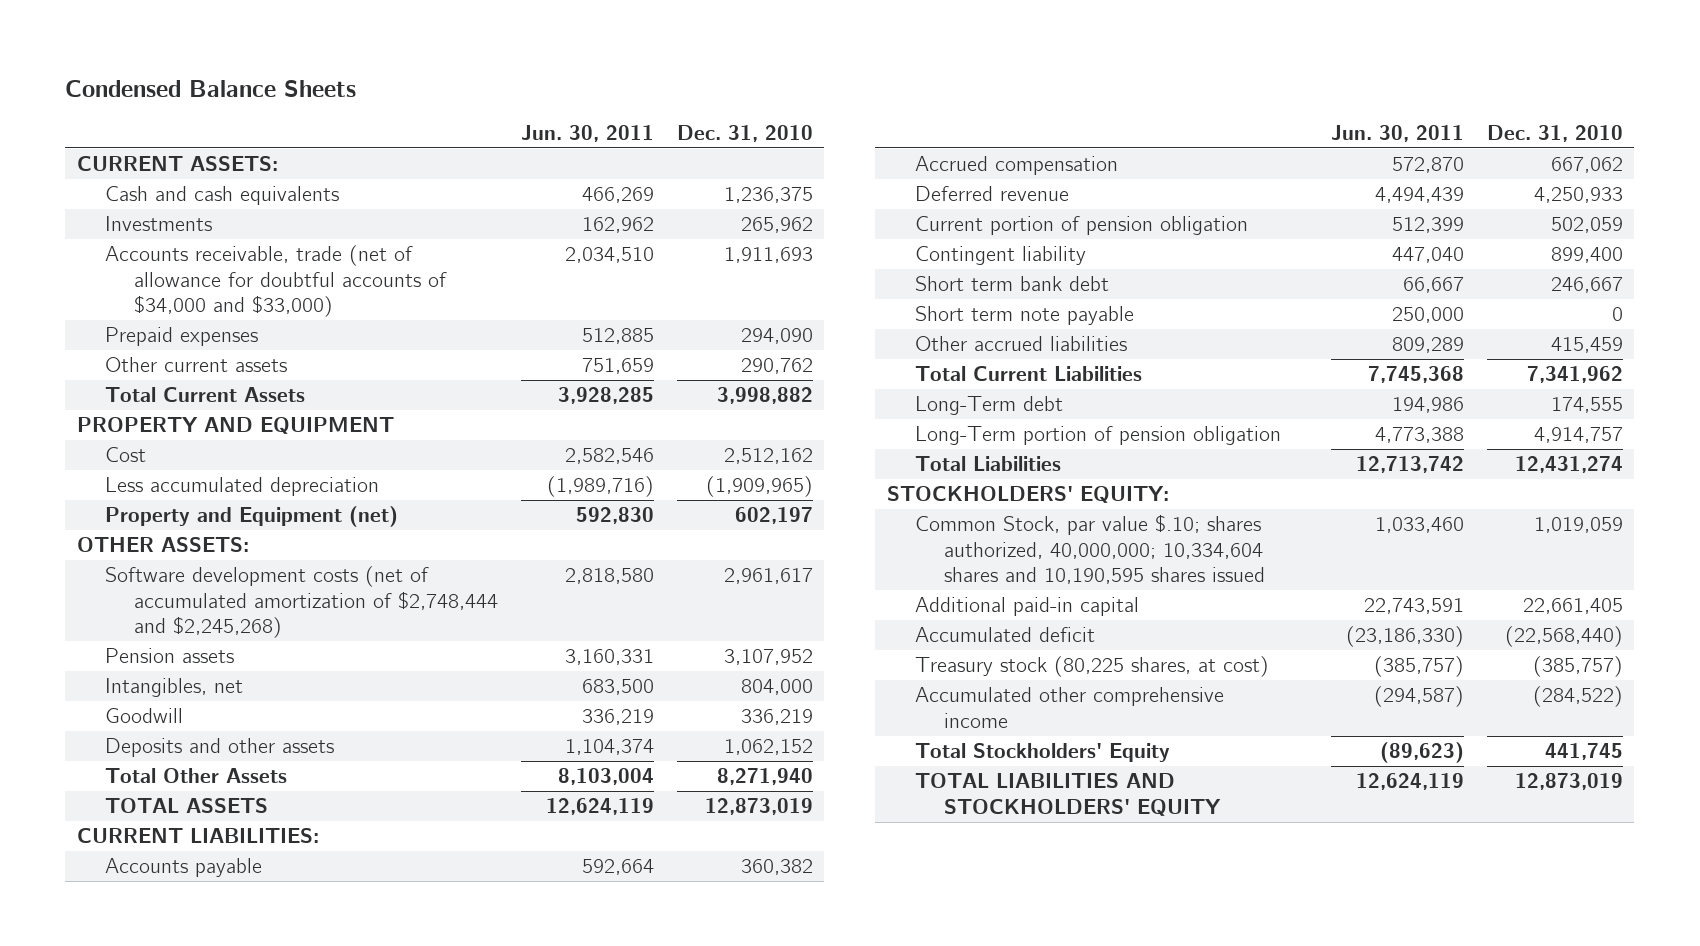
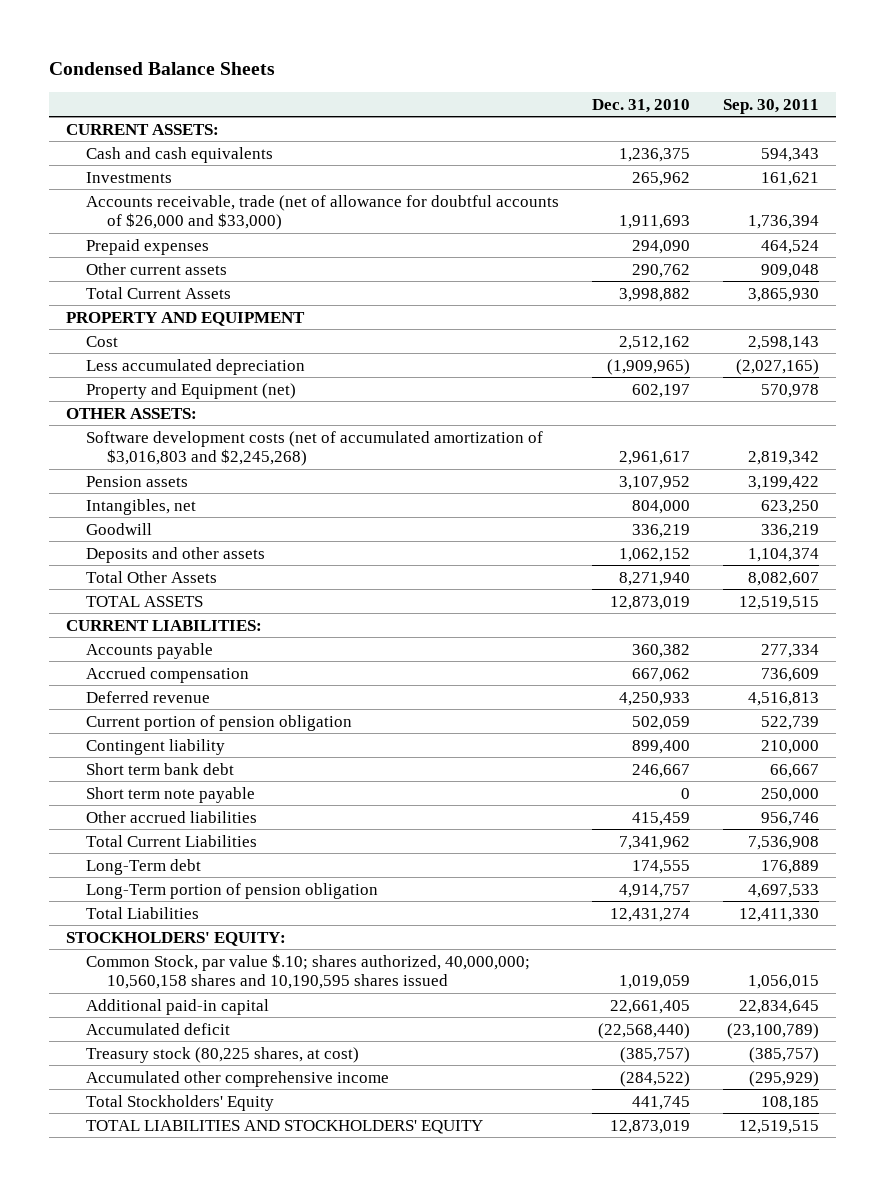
[520,124,654,142] Jun. 30, 2011 -> none
none -> [723,98,820,114] Sep. 30, 2011
[105,245,447,317] Accounts receivable, trade (net of allowance for doubtful accounts of $34,000 and $33,000) -> [86,194,560,231] Accounts receivable, trade (net of allowance for doubtful accounts of $26,000 and $33,000)
[105,566,498,638] Software development costs (net of accumulated amortization of $2,748,444 and $2,245,268) -> [86,430,544,467] Software development costs (net of accumulated amortization of $3,016,803 and $2,245,268)
[915,514,1265,584] Common Stock, par value $.10; shares authorized, 40,000,000; 10,334,604 shares and 10,190,595 shares issued -> [86,953,531,990] Common Stock, par value $.10; shares authorized, 40,000,000; 10,560,158 shares and 10,190,595 shares issued

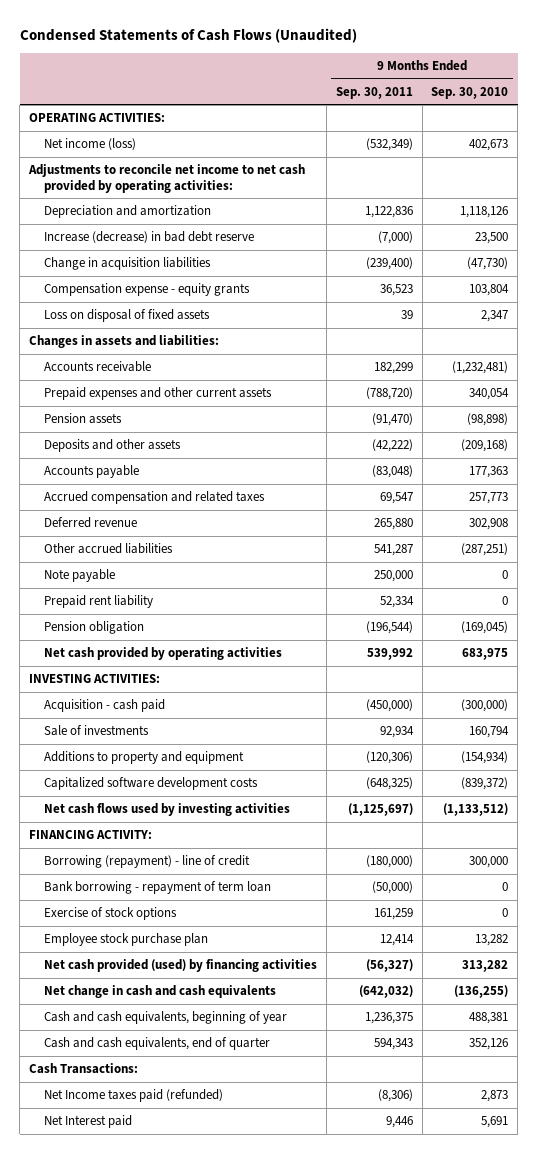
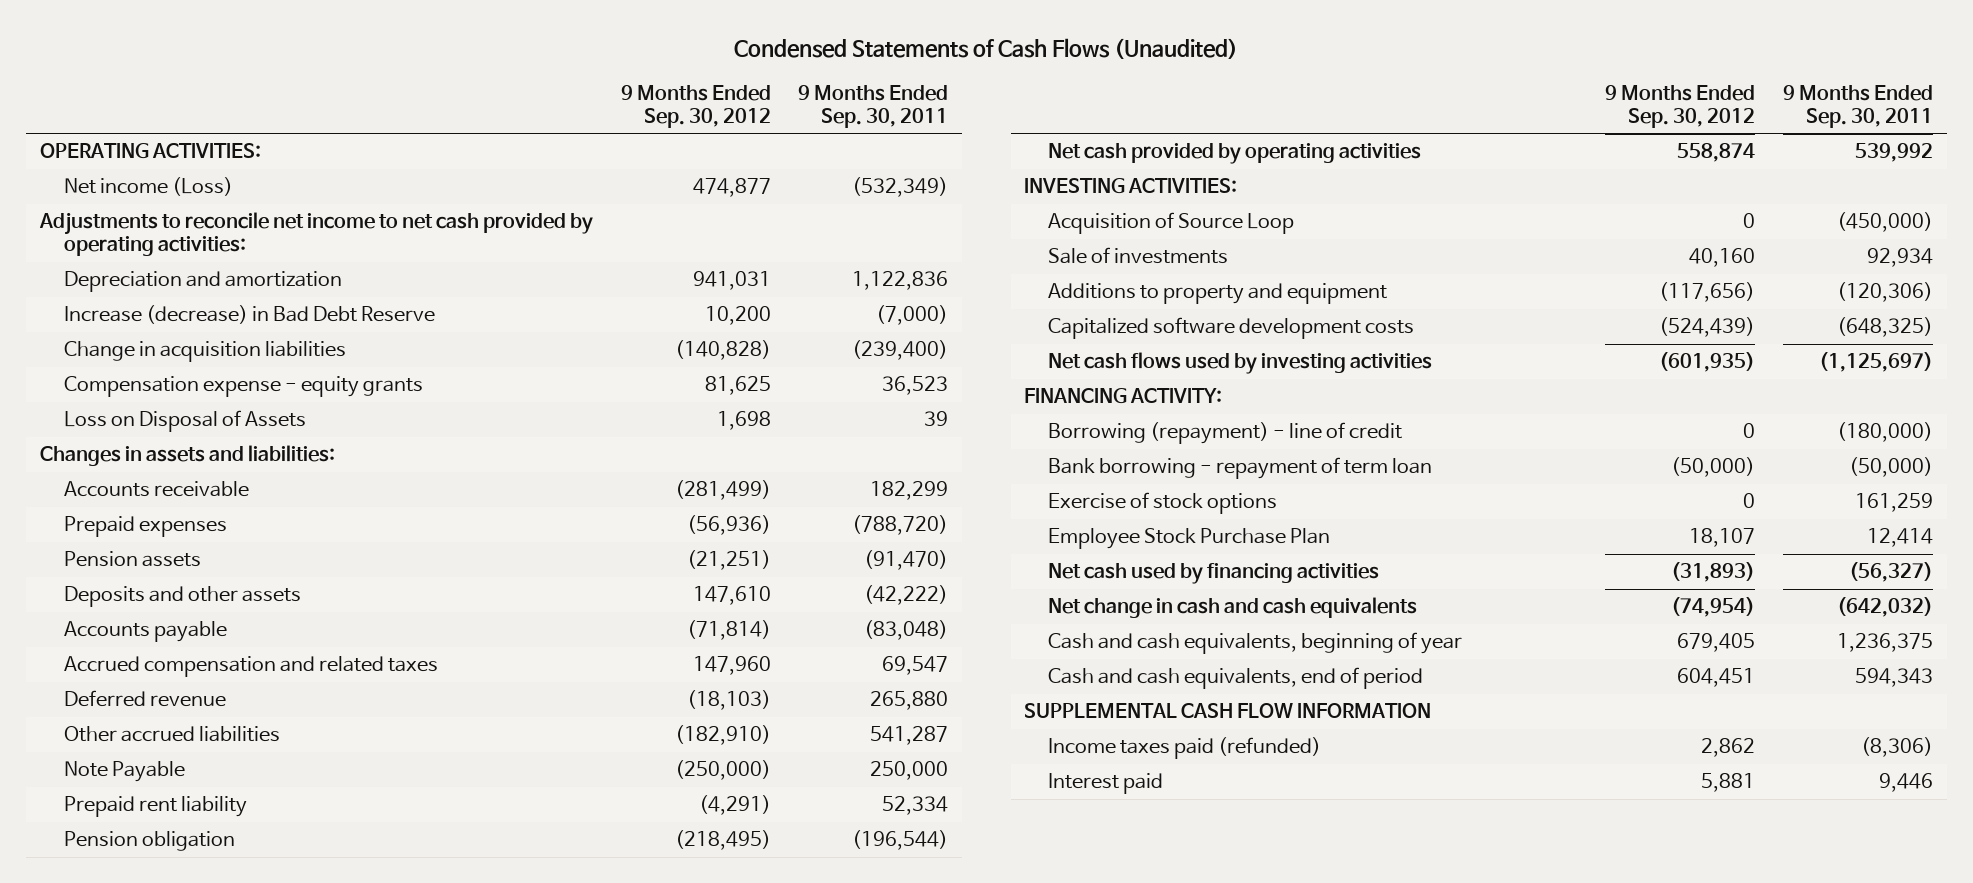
[431,86,509,99] Sep. 30, 2010 -> none
none -> [620,85,771,129] 9 Months Ended Sep. 30, 2012
[44,138,137,151] Net income (loss) -> [63,177,233,197] Net income (Loss)
[44,231,255,244] Increase (decrease) in bad debt reserve -> [63,305,435,325] Increase (decrease) in Bad Debt Reserve
[44,309,211,323] Loss on disposal of fixed assets -> [63,410,306,433] Loss on Disposal of Assets
[44,387,273,401] Prepaid expenses and other current assets -> [63,516,227,538] Prepaid expenses
[44,569,116,583] Note payable -> [63,761,185,783] Note Payable
[44,699,166,713] Acquisition - cash paid -> [1047,212,1294,235] Acquisition of Source Loop
[44,933,209,947] Employee stock purchase plan -> [1047,528,1330,550] Employee Stock Purchase Plan
[44,959,318,973] Net cash provided (used) by financing activities -> [1047,563,1379,585] Net cash used by financing activities
[29,1063,139,1075] Cash Transactions: -> none
[44,1037,271,1051] Cash and cash equivalents, end of quarter -> [1047,667,1423,690] Cash and cash equivalents, end of period
none -> [1024,703,1432,719] SUPPLEMENTAL CASH FLOW INFORMATION
[44,1089,224,1103] Net Income taxes paid (refunded) -> [1047,737,1321,760] Income taxes paid (refunded)
[44,1115,133,1129] Net Interest paid -> [1047,773,1163,795] Interest paid

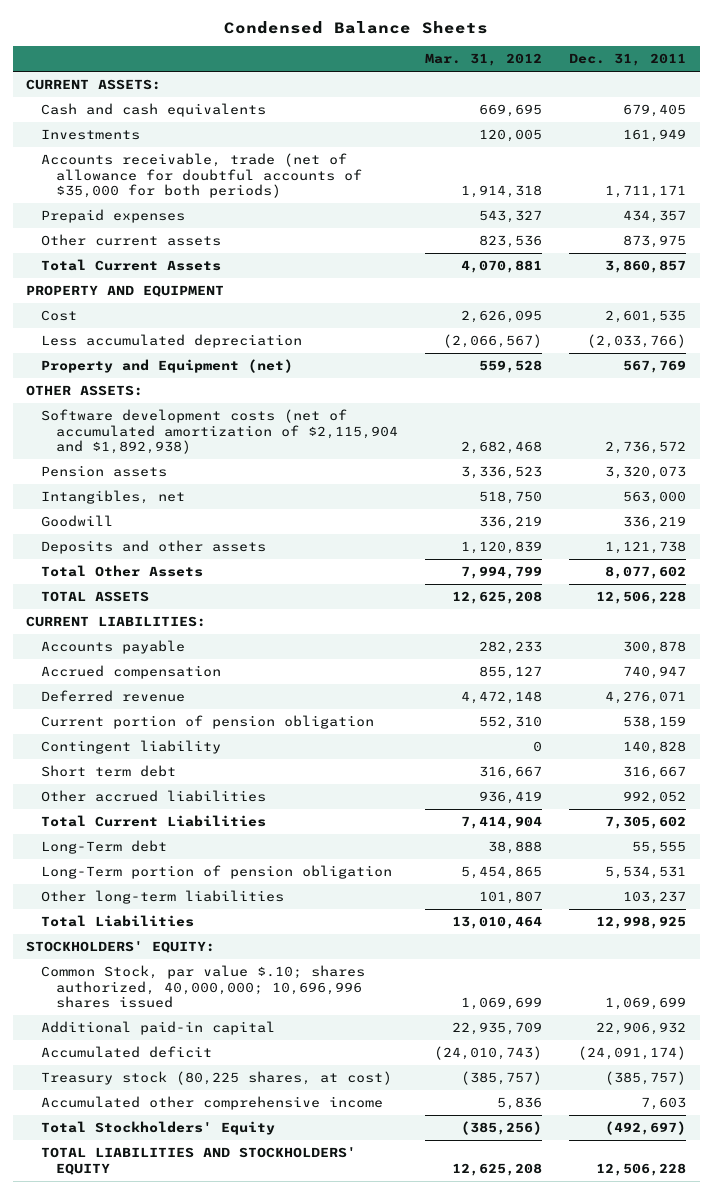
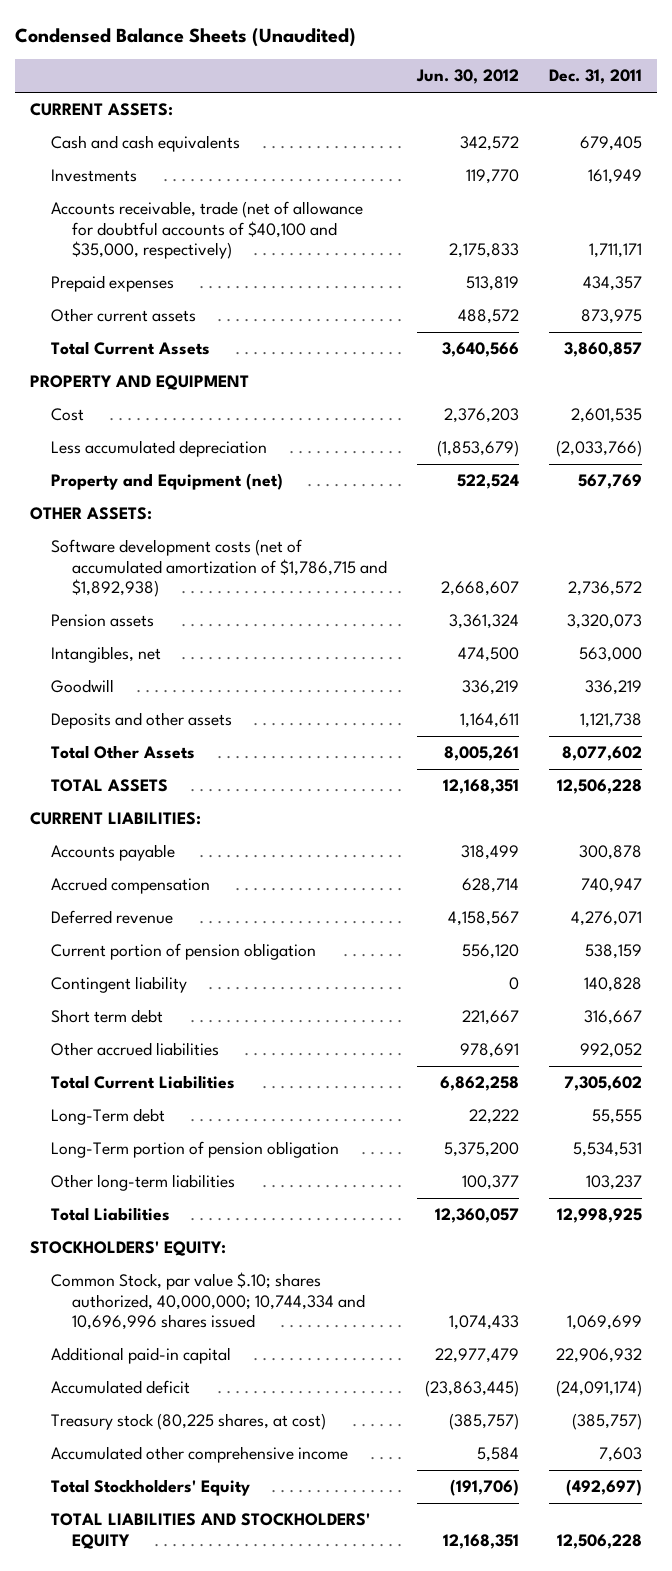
[224,21,489,35] Condensed Balance Sheets -> [14,27,356,47] Condensed Balance Sheets (Unaudited)
[425,53,543,67] Mar. 31, 2012 -> none
none -> [416,69,520,85] Jun. 30, 2012
[41,153,363,199] Accounts receivable, trade (net of allowance for doubtful accounts of $35,000 for both periods) -> [51,201,364,260] Accounts receivable, trade (net of allowance for doubtful accounts of $40,100 and $35,000, respectively)
[41,409,399,455] Software development costs (net of accumulated amortization of $2,115,904 and $1,892,938) -> [51,539,388,598] Software development costs (net of accumulated amortization of $1,786,715 and $1,892,938)
[41,965,366,1009] Common Stock, par value $.10; shares authorized, 40,000,000; 10,696,996 shares issued -> [51,1272,366,1331] Common Stock, par value $.10; shares authorized, 40,000,000; 10,744,334 and 10,696,996 shares issued

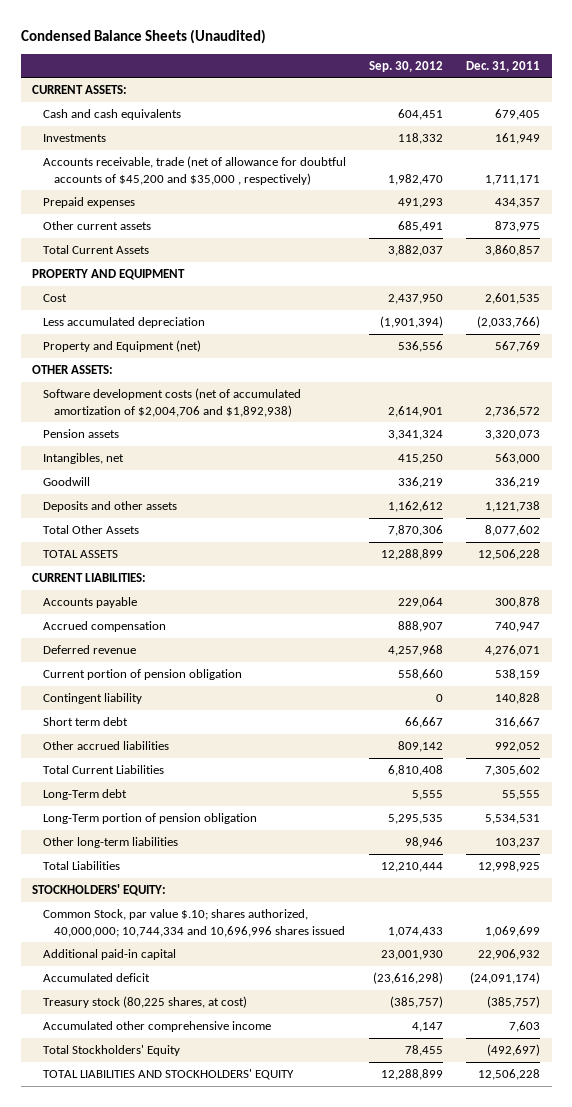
[416,69,520,85] Jun. 30, 2012 -> none
none -> [369,60,444,72] Sep. 30, 2012
[51,201,364,260] Accounts receivable, trade (net of allowance for doubtful accounts of $40,100 and $35,000, respectively) -> [43,156,347,185] Accounts receivable, trade (net of allowance for doubtful accounts of $45,200 and $35,000 , respectively)
[51,539,388,598] Software development costs (net of accumulated amortization of $1,786,715 and $1,892,938) -> [43,388,302,417] Software development costs (net of accumulated amortization of $2,004,706 and $1,892,938)

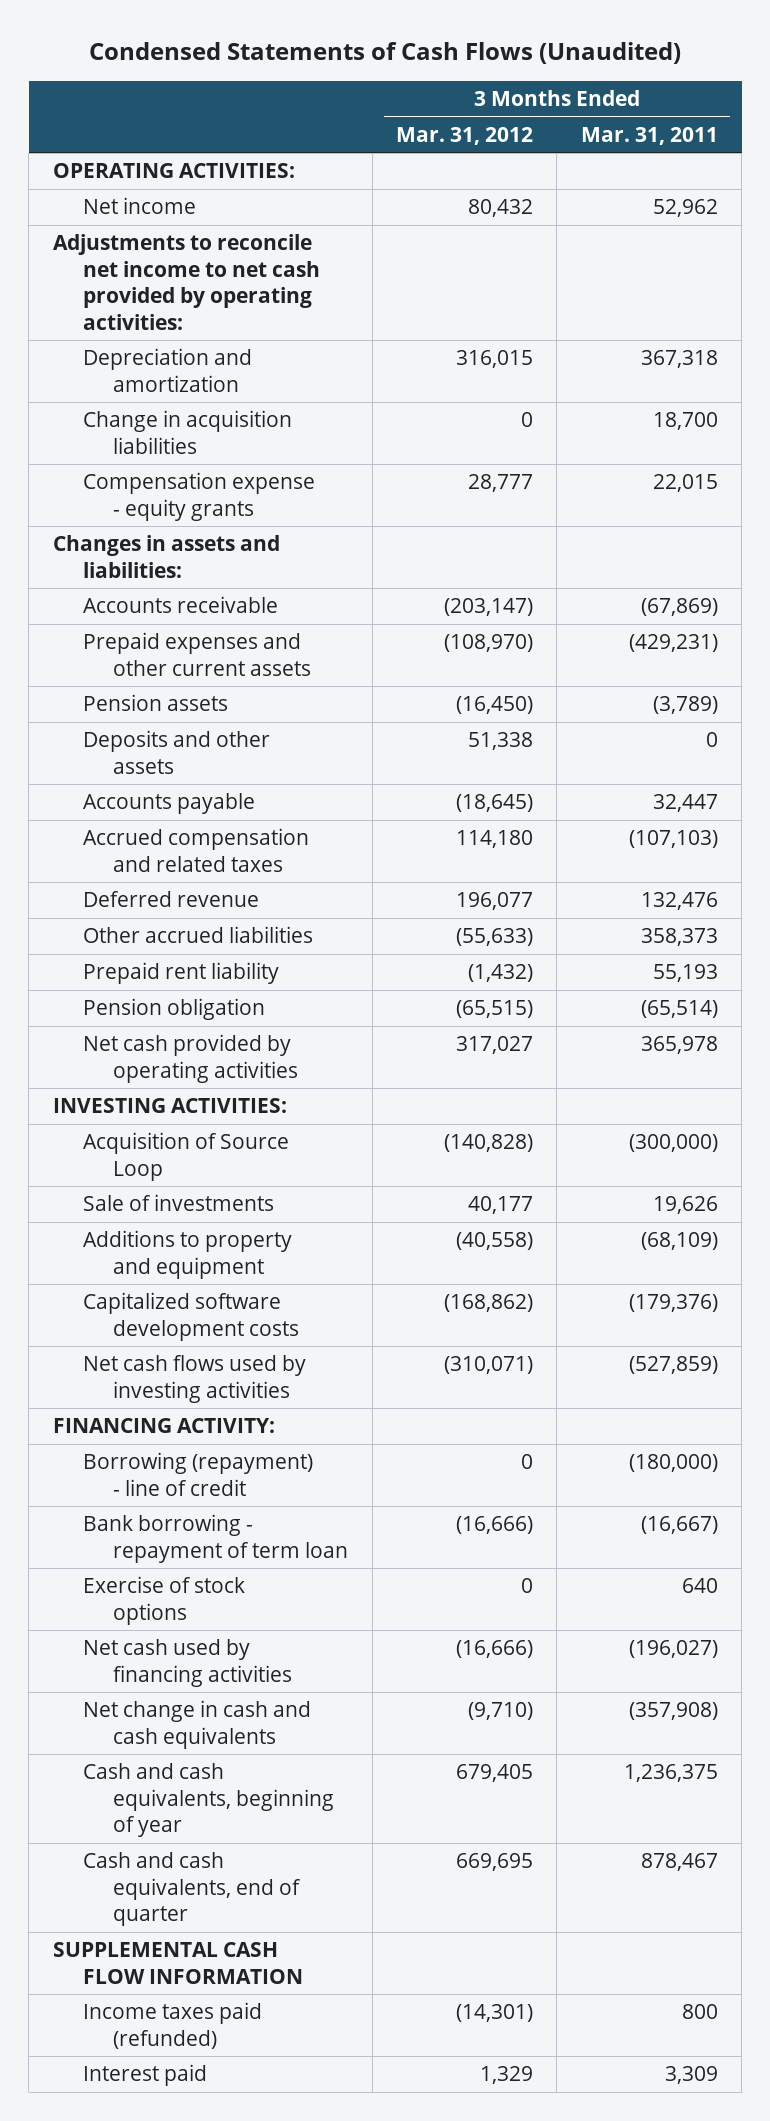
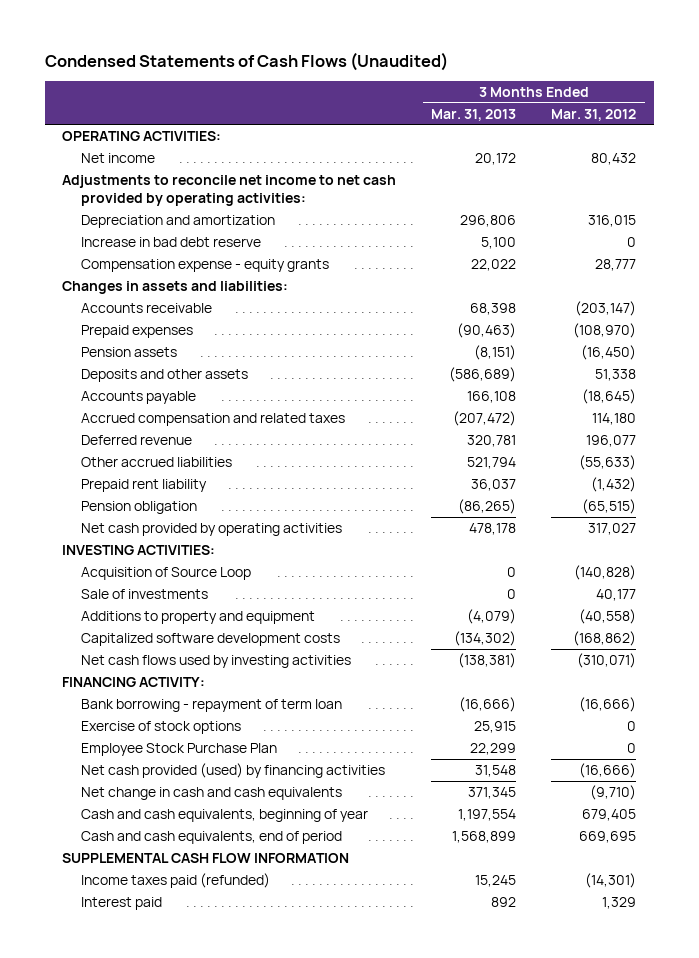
[580,126,718,145] Mar. 31, 2011 -> none
none -> [431,108,517,121] Mar. 31, 2013
[82,410,292,454] Change in acquisition liabilities -> none
none -> [80,236,261,247] Increase in bad debt reserve
[82,632,312,676] Prepaid expenses and other current assets -> [80,324,193,338] Prepaid expenses
[82,1452,313,1496] Borrowing (repayment) - line of credit -> none
none -> [80,742,277,756] Employee Stock Purchase Plan
[82,1639,293,1687] Net cash used by financing activities -> [80,762,385,778] Net cash provided (used) by financing activities
[82,1852,302,1927] Cash and cash equivalents, end of quarter -> [80,830,342,844] Cash and cash equivalents, end of period

